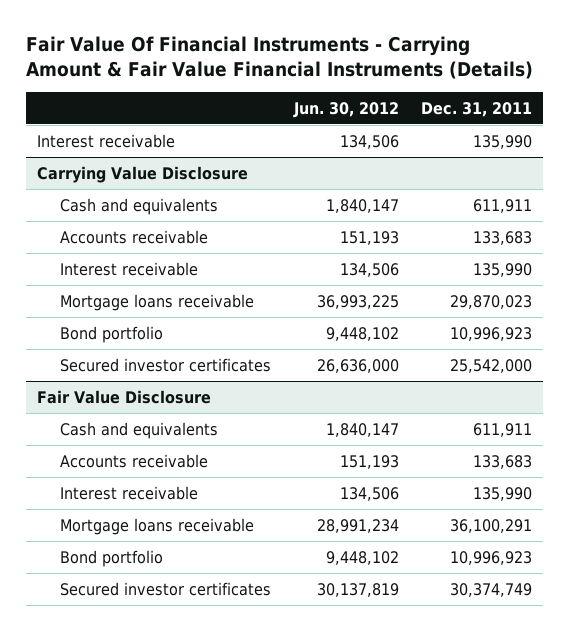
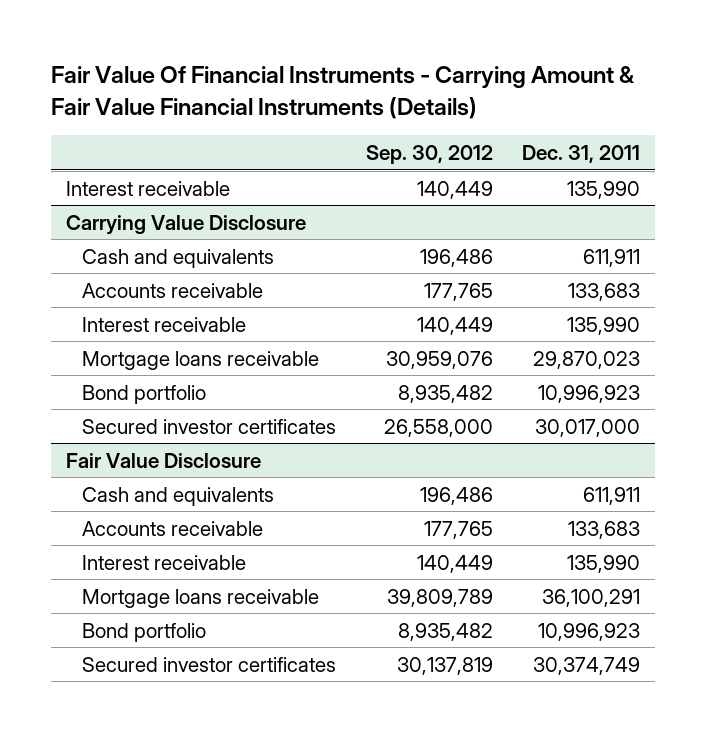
[292,101,399,118] Jun. 30, 2012 -> none
none -> [365,145,493,165] Sep. 30, 2012
[450,358,533,373] 25,542,000 -> [535,418,641,437] 30,017,000

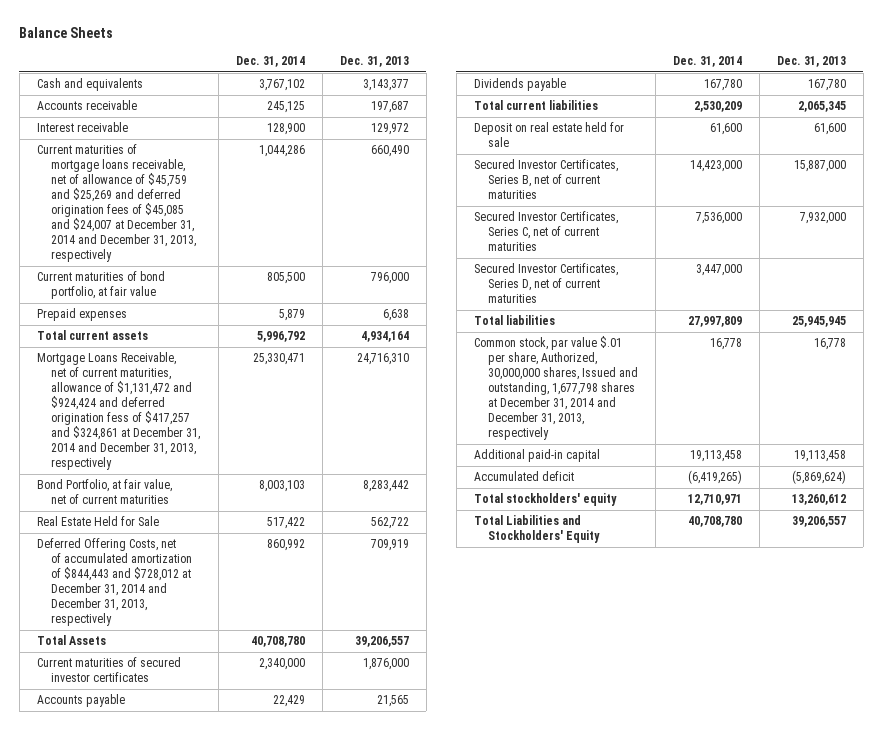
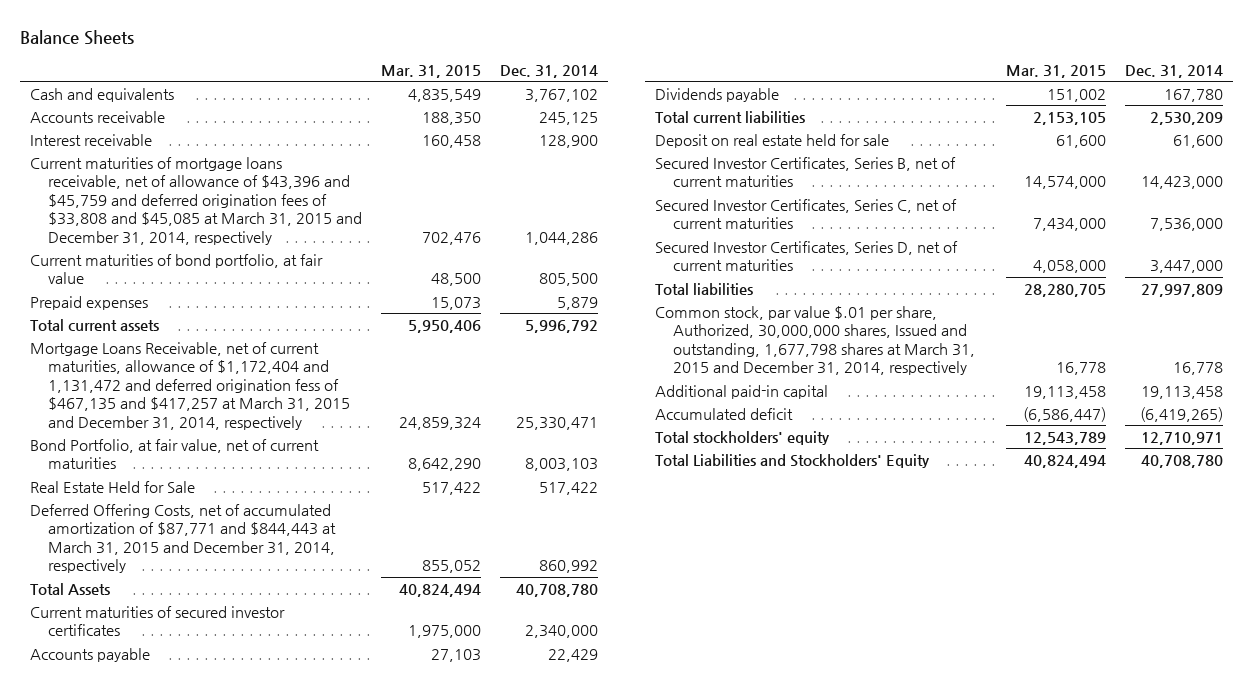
[339,56,409,68] Dec. 31, 2013 -> none
none -> [380,64,481,78] Mar. 31, 2015
[36,144,197,263] Current maturities of mortgage loans receivable, net of allowance of $45,759 and $25,269 and deferred origination fees of $45,085 and $24,007 at December 31, 2014 and December 31, 2013, respectively -> [29,156,362,245] Current maturities of mortgage loans receivable, net of allowance of $43,396 and $45,759 and deferred origination fees of $33,808 and $45,085 at March 31, 2015 and December 31, 2014, respectively
[36,352,201,471] Mortgage Loans Receivable, net of current maturities, allowance of $1,131,472 and $924,424 and deferred origination fess of $417,257 and $324,861 at December 31, 2014 and December 31, 2013, respectively -> [29,341,350,430] Mortgage Loans Receivable, net of current maturities, allowance of $1,172,404 and 1,131,472 and deferred origination fess of $467,135 and $417,257 at March 31, 2015 and December 31, 2014, respectively
[36,538,193,627] Deferred Offering Costs, net of accumulated amortization of $844,443 and $728,012 at December 31, 2014 and December 31, 2013, respectively -> [29,503,336,574] Deferred Offering Costs, net of accumulated amortization of $87,771 and $844,443 at March 31, 2015 and December 31, 2014, respectively
[473,336,639,441] Common stock, par value $.01 per share, Authorized, 30,000,000 shares, Issued and outstanding, 1,677,798 shares at December 31, 2014 and December 31, 2013, respectively -> [654,305,975,376] Common stock, par value $.01 per share, Authorized, 30,000,000 shares, Issued and outstanding, 1,677,798 shares at March 31, 2015 and December 31, 2014, respectively

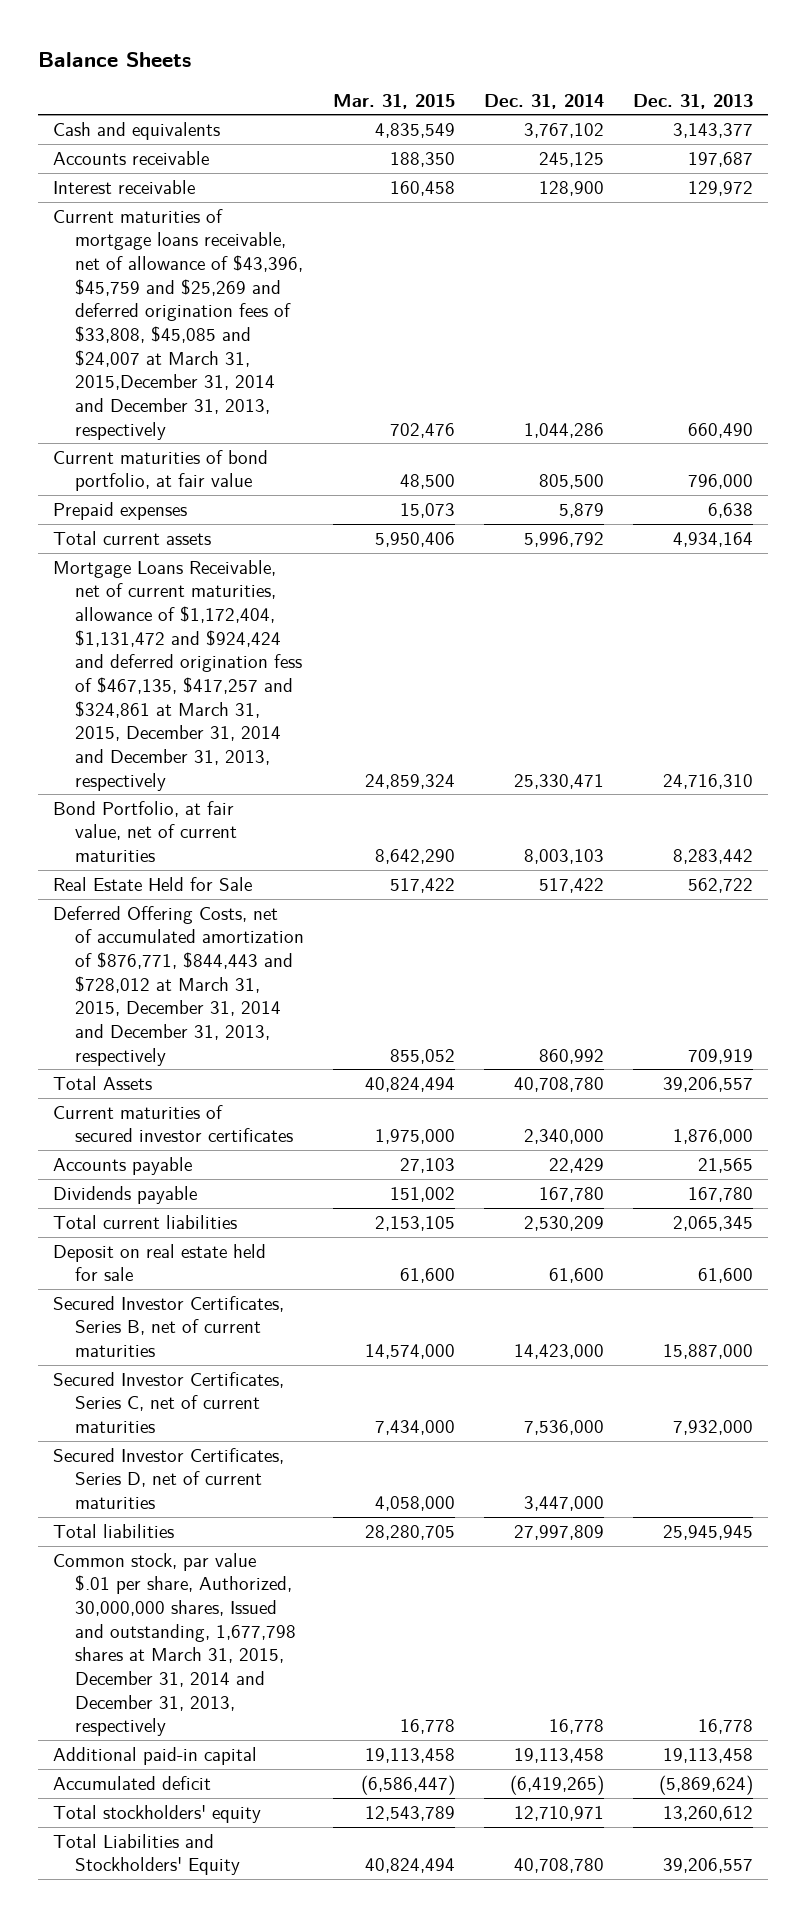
none -> [633,93,754,109] Dec. 31, 2013
[29,156,362,245] Current maturities of mortgage loans receivable, net of allowance of $43,396 and $45,759 and deferred origination fees of $33,808 and $45,085 at March 31, 2015 and December 31, 2014, respectively -> [52,208,304,440] Current maturities of mortgage loans receivable, net of allowance of $43,396, $45,759 and $25,269 and deferred origination fees of $33,808, $45,085 and $24,007 at March 31, 2015,December 31, 2014 and December 31, 2013, respectively
[29,341,350,430] Mortgage Loans Receivable, net of current maturities, allowance of $1,172,404 and 1,131,472 and deferred origination fess of $467,135 and $417,257 at March 31, 2015 and December 31, 2014, respectively -> [52,559,303,791] Mortgage Loans Receivable, net of current maturities, allowance of $1,172,404, $1,131,472 and $924,424 and deferred origination fess of $467,135, $417,257 and $324,861 at March 31, 2015, December 31, 2014 and December 31, 2013, respectively
[29,503,336,574] Deferred Offering Costs, net of accumulated amortization of $87,771 and $844,443 at March 31, 2015 and December 31, 2014, respectively -> [52,905,305,1066] Deferred Offering Costs, net of accumulated amortization of $876,771, $844,443 and $728,012 at March 31, 2015, December 31, 2014 and December 31, 2013, respectively
[654,305,975,376] Common stock, par value $.01 per share, Authorized, 30,000,000 shares, Issued and outstanding, 1,677,798 shares at March 31, 2015 and December 31, 2014, respectively -> [52,1552,297,1737] Common stock, par value $.01 per share, Authorized, 30,000,000 shares, Issued and outstanding, 1,677,798 shares at March 31, 2015, December 31, 2014 and December 31, 2013, respectively

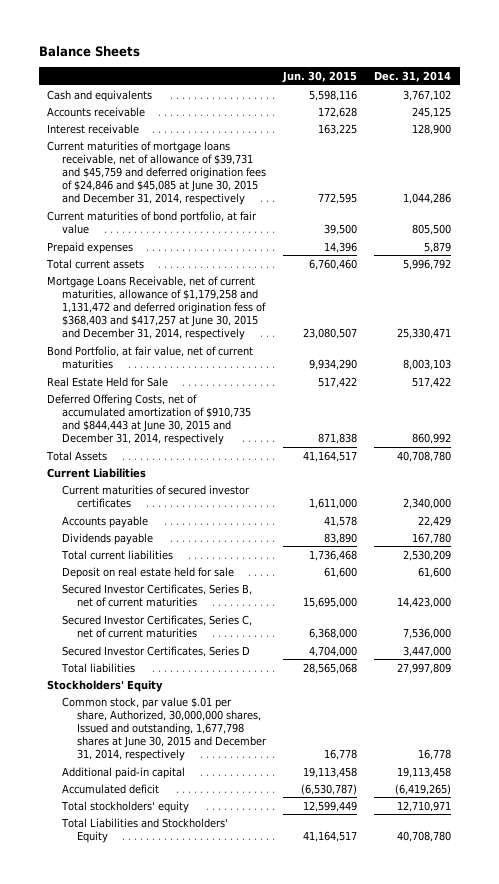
[333,93,456,109] Mar. 31, 2015 -> none
[633,93,754,109] Dec. 31, 2013 -> none
none -> [282,70,358,83] Jun. 30, 2015
[52,208,304,440] Current maturities of mortgage loans receivable, net of allowance of $43,396, $45,759 and $25,269 and deferred origination fees of $33,808, $45,085 and $24,007 at March 31, 2015,December 31, 2014 and December 31, 2013, respectively -> [47,140,266,206] Current maturities of mortgage loans receivable, net of allowance of $39,731 and $45,759 and deferred origination fees of $24,846 and $45,085 at June 30, 2015 and December 31, 2014, respectively
[52,559,303,791] Mortgage Loans Receivable, net of current maturities, allowance of $1,172,404, $1,131,472 and $924,424 and deferred origination fess of $467,135, $417,257 and $324,861 at March 31, 2015, December 31, 2014 and December 31, 2013, respectively -> [47,275,266,341] Mortgage Loans Receivable, net of current maturities, allowance of $1,179,258 and 1,131,472 and deferred origination fess of $368,403 and $417,257 at June 30, 2015 and December 31, 2014, respectively
[52,905,305,1066] Deferred Offering Costs, net of accumulated amortization of $876,771, $844,443 and $728,012 at March 31, 2015, December 31, 2014 and December 31, 2013, respectively -> [47,393,251,446] Deferred Offering Costs, net of accumulated amortization of $910,735 and $844,443 at June 30, 2015 and December 31, 2014, respectively
none -> [47,467,147,478] Current Liabilities
[52,1447,284,1510] Secured Investor Certificates, Series D, net of current maturities -> [61,645,250,657] Secured Investor Certificates, Series D
none -> [47,679,164,692] Stockholders' Equity
[52,1552,297,1737] Common stock, par value $.01 per share, Authorized, 30,000,000 shares, Issued and outstanding, 1,677,798 shares at March 31, 2015, December 31, 2014 and December 31, 2013, respectively -> [61,696,267,762] Common stock, par value $.01 per share, Authorized, 30,000,000 shares, Issued and outstanding, 1,677,798 shares at June 30, 2015 and December 31, 2014, respectively

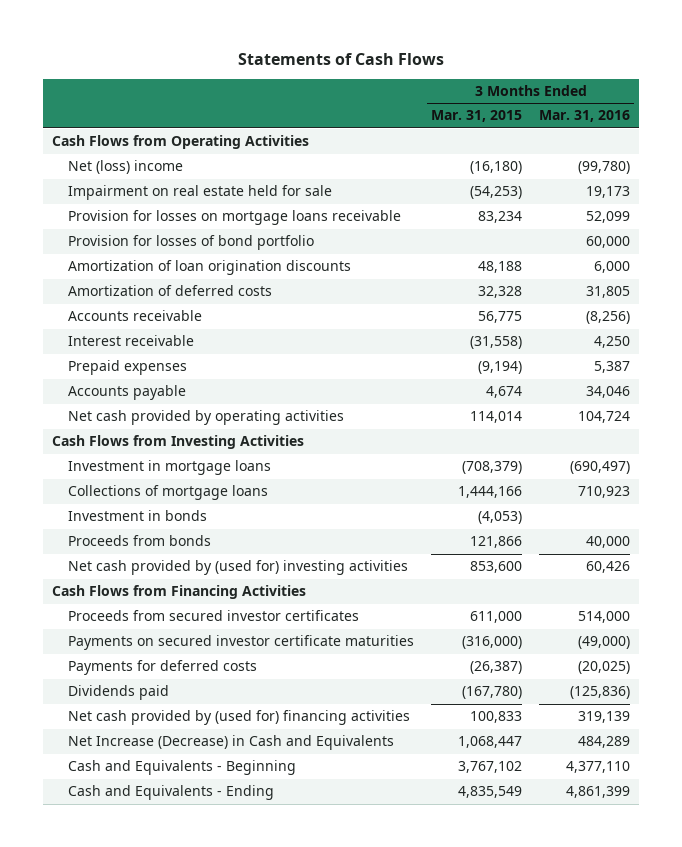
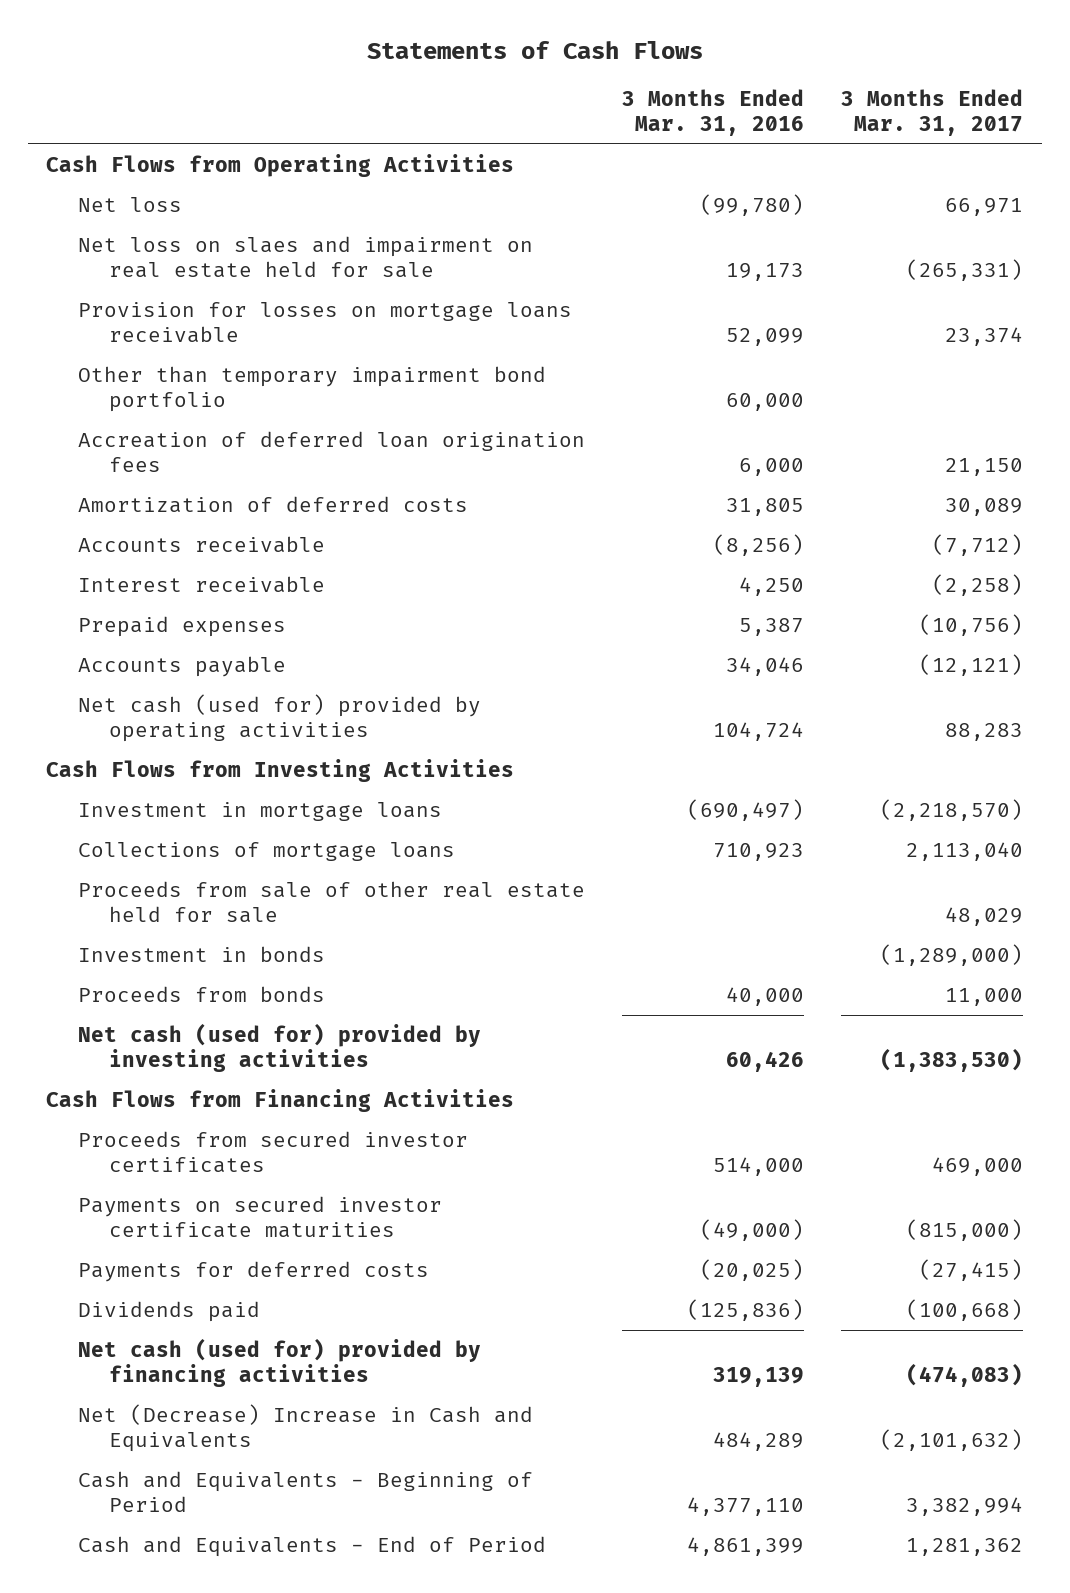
[431,110,523,123] Mar. 31, 2015 -> none
none -> [841,89,1024,137] 3 Months Ended Mar. 31, 2017
[68,160,184,175] Net (loss) income -> [77,196,182,212] Net loss
[68,185,333,201] Impairment on real estate held for sale -> [77,235,533,278] Net loss on slaes and impairment on real estate held for sale
[68,235,315,251] Provision for losses of bond portfolio -> [77,365,546,412] Other than temporary impairment bond portfolio
[68,260,352,276] Amortization of loan origination discounts -> [77,430,585,472] Accreation of deferred loan origination fees
[68,410,345,426] Net cash provided by operating activities -> [77,693,481,742] Net cash (used for) provided by operating activities
none -> [77,880,585,923] Proceeds from sale of other real estate held for sale
[68,560,409,576] Net cash provided by (used for) investing activities -> [77,1022,481,1072] Net cash (used for) provided by investing activities
[68,710,411,726] Net cash provided by (used for) financing activities -> [77,1337,481,1387] Net cash (used for) provided by financing activities
[68,735,395,751] Net Increase (Decrease) in Cash and Equivalents -> [77,1403,533,1452] Net (Decrease) Increase in Cash and Equivalents
[68,760,297,776] Cash and Equivalents - Beginning -> [77,1470,533,1512] Cash and Equivalents - Beginning of Period
[68,785,275,801] Cash and Equivalents - Ending -> [77,1535,546,1557] Cash and Equivalents - End of Period

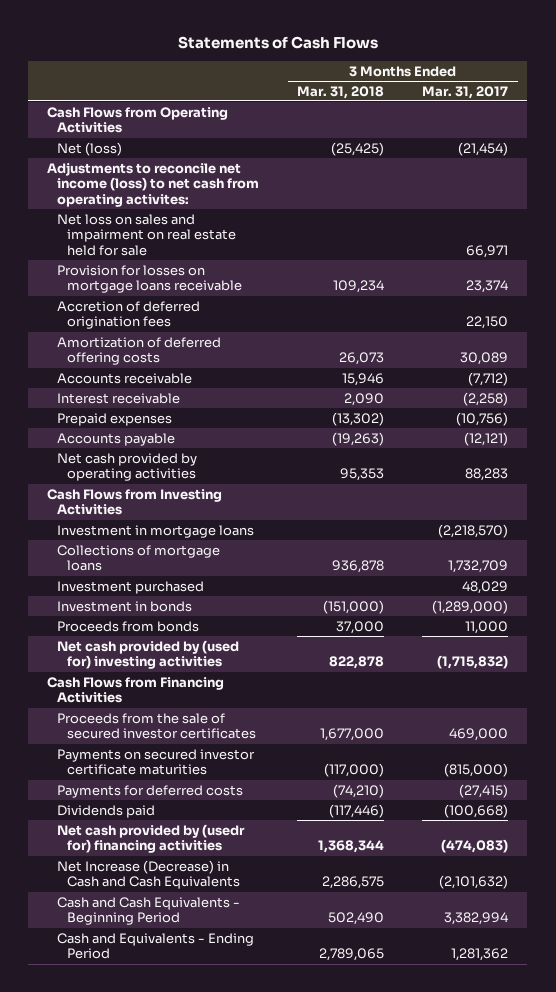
[622,89,805,137] 3 Months Ended Mar. 31, 2016 -> none
none -> [297,85,385,99] Mar. 31, 2018
[77,196,182,212] Net loss -> [57,141,123,156] Net (loss)
[945,197,1024,216] 66,971 -> [458,141,509,156] (21,454)
none -> [47,161,260,208] Adjustments to reconcile net income (loss) to net cash from operating activites:
[77,235,533,278] Net loss on slaes and impairment on real estate held for sale -> [57,213,236,257] Net loss on sales and impairment on real estate held for sale
[906,258,1024,281] (265,331) -> [466,245,509,259] 66,971
[77,365,546,412] Other than temporary impairment bond portfolio -> none
[77,430,585,472] Accreation of deferred loan origination fees -> [57,300,201,330] Accretion of deferred origination fees
[945,457,1024,476] 21,150 -> [466,316,509,330] 22,150
[77,495,468,513] Amortization of deferred costs -> [57,336,222,366] Amortization of deferred offering costs
[77,693,481,742] Net cash (used for) provided by operating activities -> [57,452,198,482] Net cash provided by operating activities
[906,841,1024,861] 2,113,040 -> [448,560,509,574] 1,732,709
[77,880,585,923] Proceeds from sale of other real estate held for sale -> [57,580,205,594] Investment purchased
[77,1022,481,1072] Net cash (used for) provided by investing activities -> [57,639,240,670] Net cash provided by (used for) investing activities
[880,1047,1024,1072] (1,383,530) -> [437,655,509,670] (1,715,832)
[77,1130,468,1173] Proceeds from secured investor certificates -> [57,712,256,740] Proceeds from the sale of secured investor certificates
[77,1337,481,1387] Net cash (used for) provided by financing activities -> [57,823,246,854] Net cash provided by (usedr for) financing activities
[77,1403,533,1452] Net (Decrease) Increase in Cash and Equivalents -> [57,859,240,890] Net Increase (Decrease) in Cash and Cash Equivalents
[77,1470,533,1512] Cash and Equivalents - Beginning of Period -> [57,896,241,926] Cash and Cash Equivalents - Beginning Period
[77,1535,546,1557] Cash and Equivalents - End of Period -> [57,932,255,960] Cash and Equivalents - Ending Period

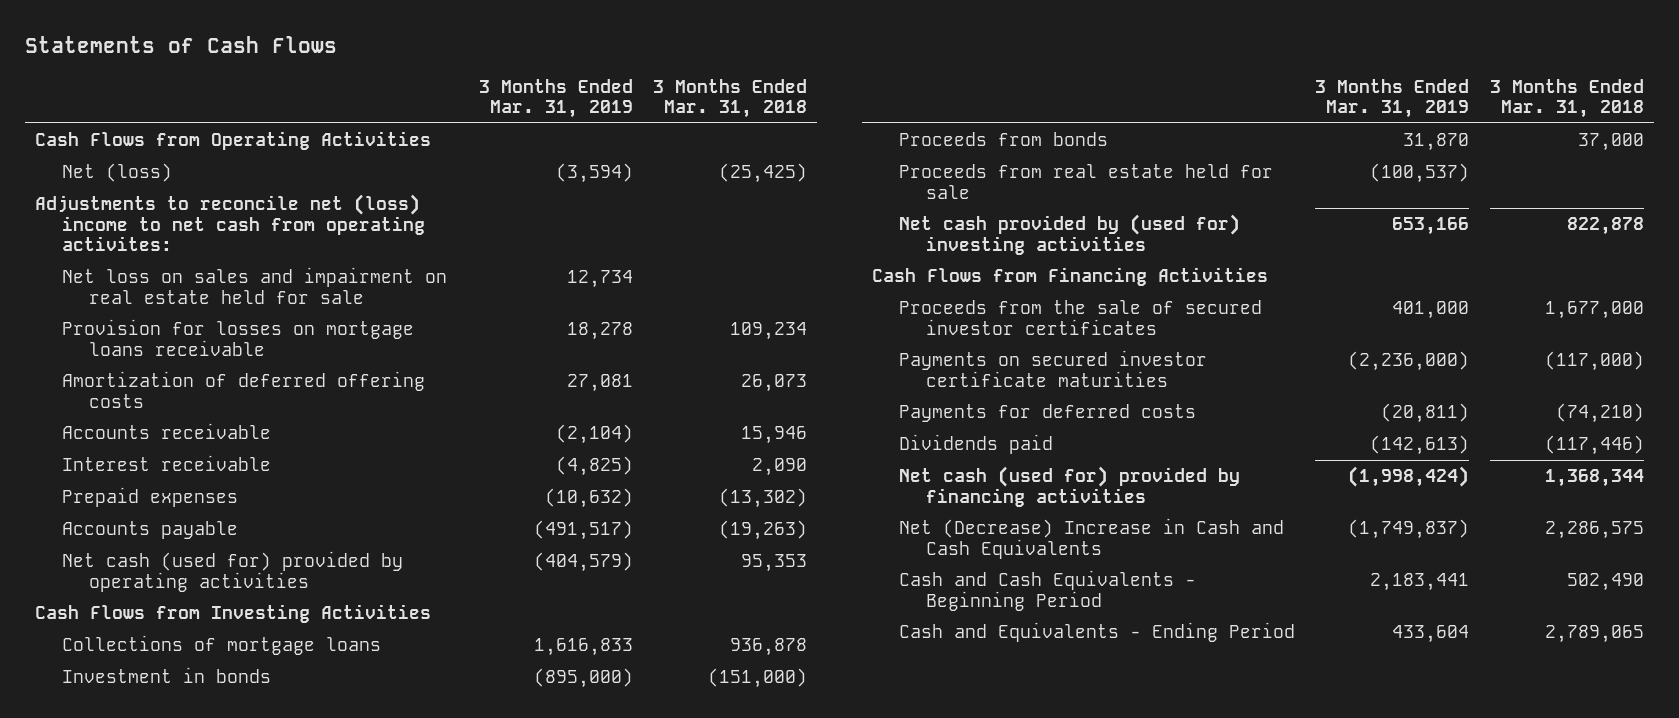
[422,85,509,99] Mar. 31, 2017 -> none
none -> [478,78,633,119] 3 Months Ended Mar. 31, 2019
[47,161,260,208] Adjustments to reconcile net income (loss) to net cash from operating activites: -> [35,193,426,252] Adjustments to reconcile net (loss) income to net cash from operating activites:
[57,300,201,330] Accretion of deferred origination fees -> none
[57,452,198,482] Net cash provided by operating activities -> [62,550,404,592] Net cash (used for) provided by operating activities
[57,524,255,538] Investment in mortgage loans -> none
[57,580,205,594] Investment purchased -> none
none -> [898,163,1273,199] Proceeds from real estate held for sale
[57,823,246,854] Net cash provided by (usedr for) financing activities -> [898,465,1240,507] Net cash (used for) provided by financing activities
[57,859,240,890] Net Increase (Decrease) in Cash and Cash Equivalents -> [898,517,1284,559] Net (Decrease) Increase in Cash and Cash Equivalents

